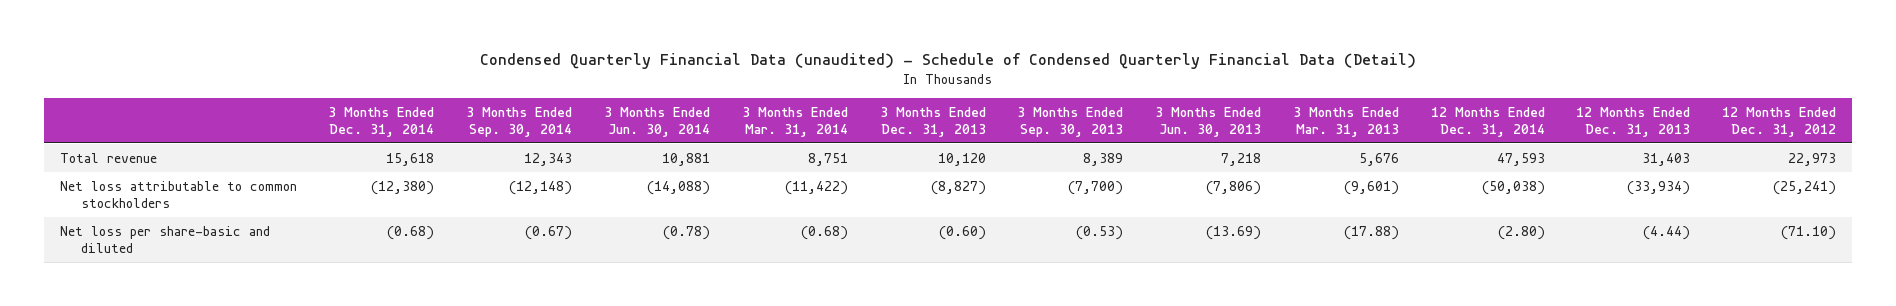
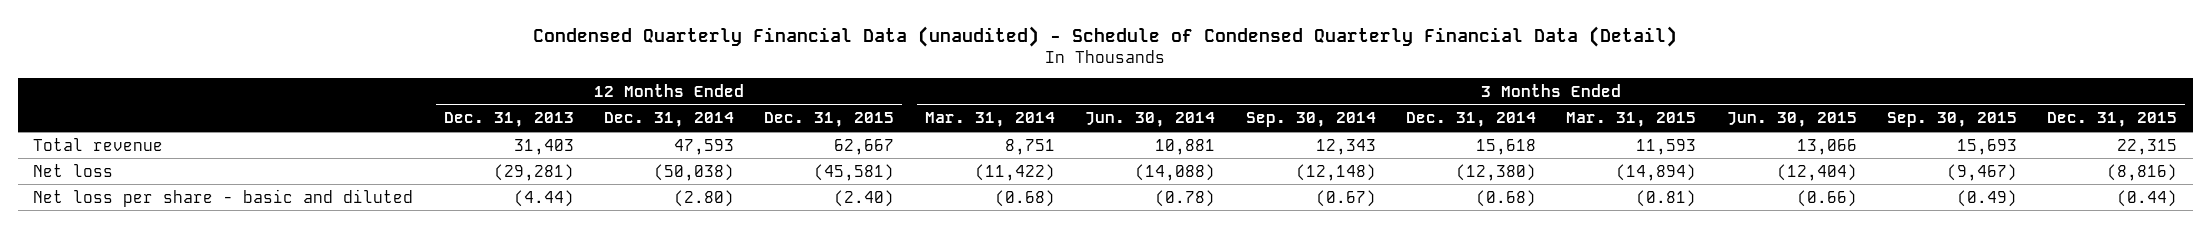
[879,106,986,137] 3 Months Ended Dec. 31, 2013 -> none
[1017,106,1124,137] 3 Months Ended Sep. 30, 2013 -> none
[1155,106,1262,137] 3 Months Ended Jun. 30, 2013 -> none
[1292,106,1399,137] 3 Months Ended Mar. 31, 2013 -> none
[1722,106,1837,137] 12 Months Ended Dec. 31, 2012 -> none
none -> [764,112,895,128] Dec. 31, 2015
none -> [1566,112,1697,128] Mar. 31, 2015
none -> [1726,112,1857,128] Jun. 30, 2015
none -> [1887,112,2018,128] Sep. 30, 2015
none -> [2047,112,2178,128] Dec. 31, 2015
[59,180,297,208] Net loss attributable to common stockholders -> none
none -> [33,163,114,177] Net loss
[59,225,270,253] Net loss per share-basic and diluted -> [33,188,414,207] Net loss per share - basic and diluted

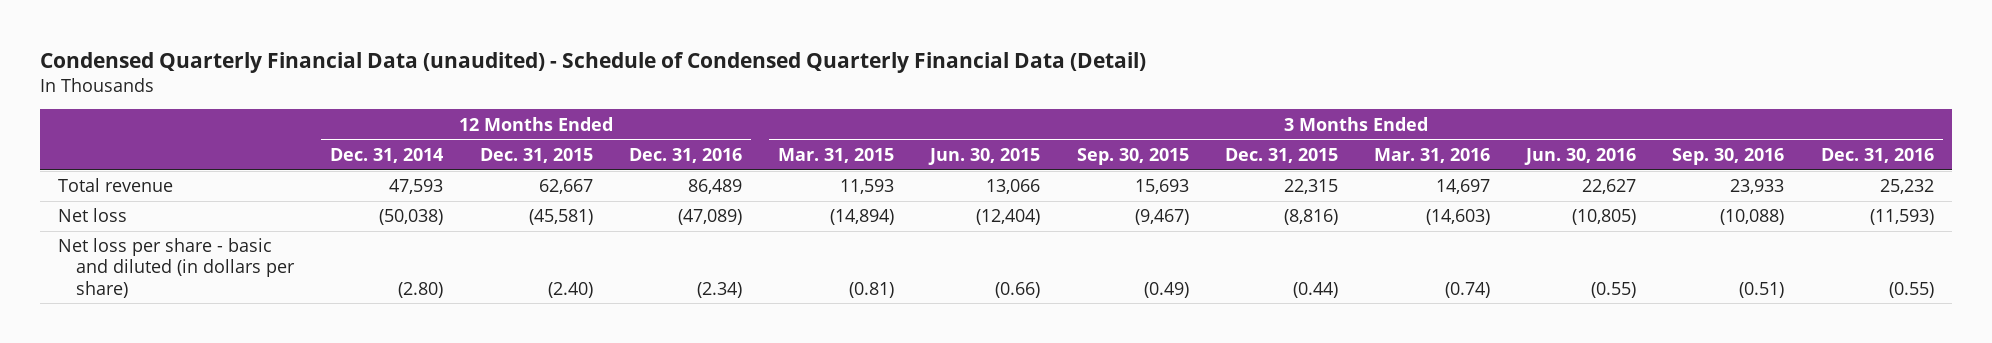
[443,112,574,128] Dec. 31, 2013 -> none
[924,112,1055,128] Mar. 31, 2014 -> none
[1085,112,1216,128] Jun. 30, 2014 -> none
[1245,112,1376,128] Sep. 30, 2014 -> none
[1405,112,1536,128] Dec. 31, 2014 -> none
none -> [628,147,742,163] Dec. 31, 2016
none -> [1374,147,1491,163] Mar. 31, 2016
none -> [1524,147,1637,165] Jun. 30, 2016
none -> [1672,147,1785,165] Sep. 30, 2016
none -> [1820,147,1934,163] Dec. 31, 2016
[33,188,414,207] Net loss per share - basic and diluted -> [58,238,296,298] Net loss per share - basic and diluted (in dollars per share)

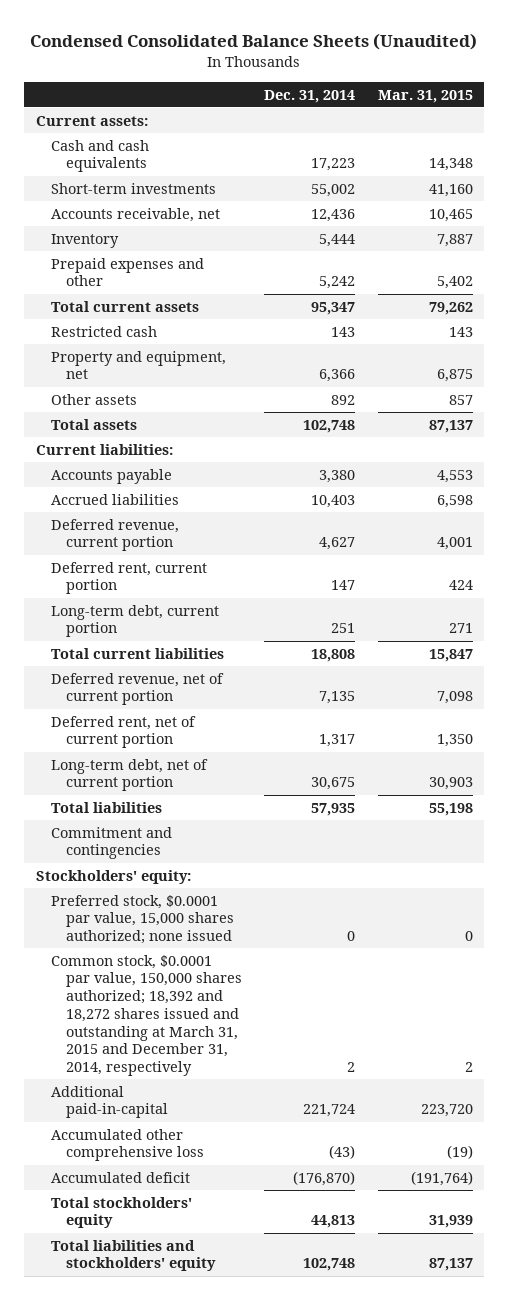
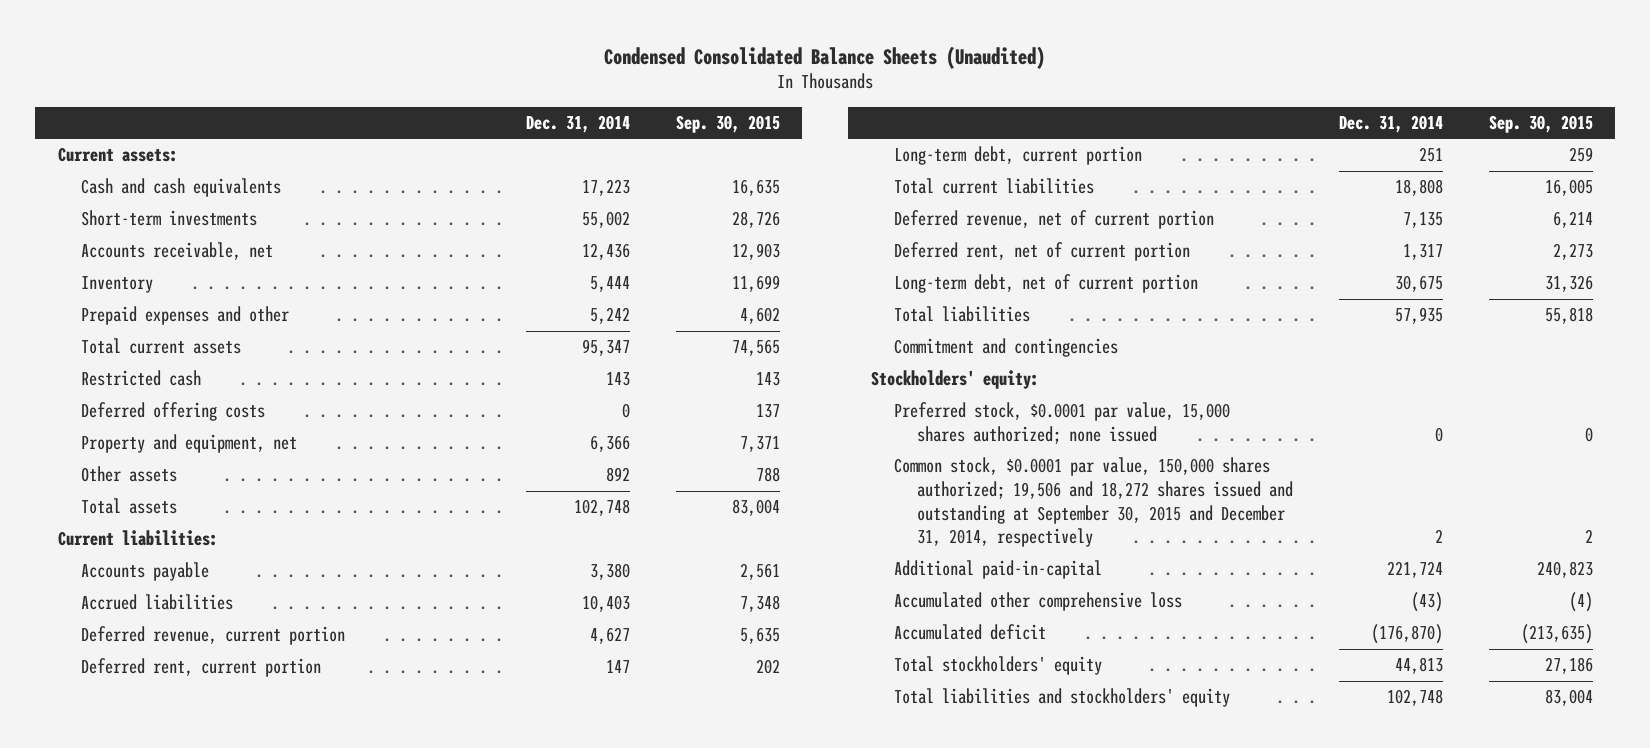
[377,89,473,103] Mar. 31, 2015 -> none
none -> [675,114,780,133] Sep. 30, 2015
none -> [81,402,266,422] Deferred offering costs
[50,954,242,1076] Common stock, $0.0001 par value, 150,000 shares authorized; 18,392 and 18,272 shares issued and outstanding at March 31, 2015 and December 31, 2014, respectively -> [894,457,1294,548] Common stock, $0.0001 par value, 150,000 shares authorized; 19,506 and 18,272 shares issued and outstanding at September 30, 2015 and December 31, 2014, respectively

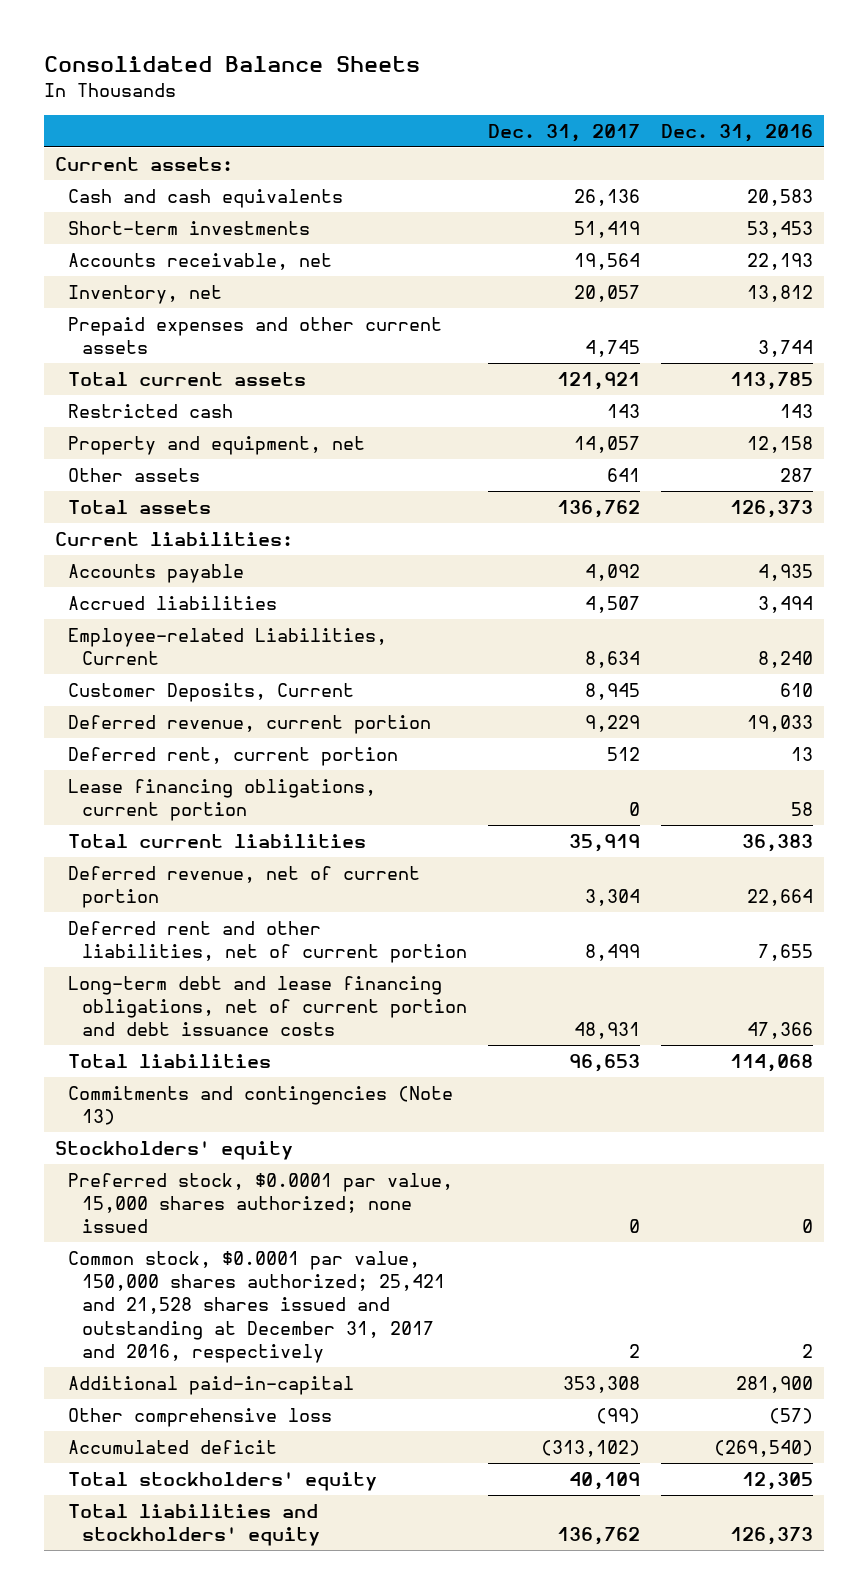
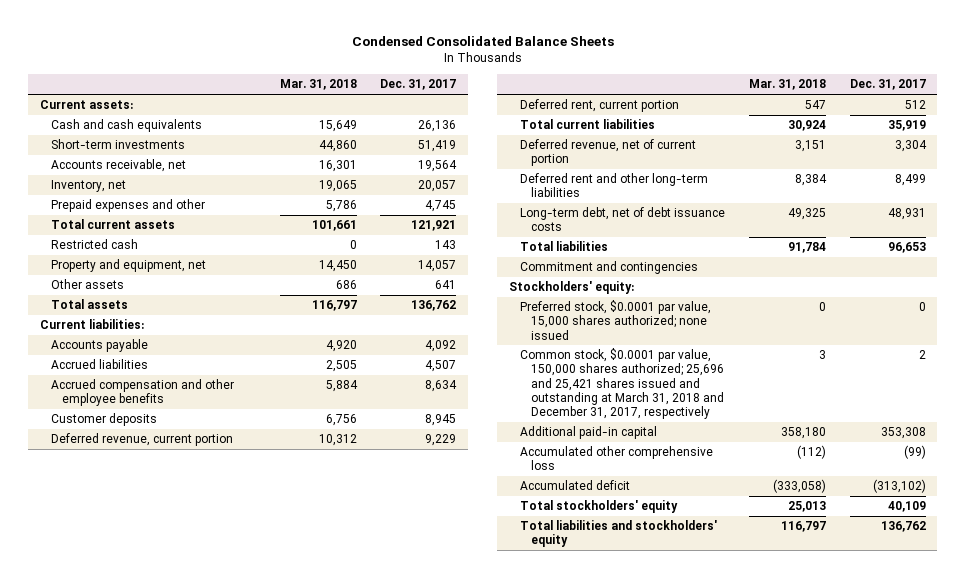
[44,56,421,73] Consolidated Balance Sheets -> [351,36,614,47] Condensed Consolidated Balance Sheets
[661,123,814,142] Dec. 31, 2016 -> none
none -> [279,79,357,91] Mar. 31, 2018
[68,316,443,355] Prepaid expenses and other current assets -> [50,199,205,213] Prepaid expenses and other
[68,627,388,666] Employee-related Liabilities, Current -> [50,379,234,407] Accrued compensation and other employee benefits
[68,682,355,702] Customer Deposits, Current -> [50,413,157,427] Customer deposits
[68,778,377,822] Lease financing obligations, current portion -> none
[68,920,468,964] Deferred rent and other liabilities, net of current portion -> [520,173,709,198] Deferred rent and other long-term liabilities
[68,975,468,1037] Long-term debt and lease financing obligations, net of current portion and debt issuance costs -> [520,207,726,232] Long-term debt, net of debt issuance costs
[68,1085,454,1126] Commitments and contingencies (Note 13) -> [520,261,699,275] Commitment and contingencies
[54,1140,293,1160] Stockholders' equity -> [509,281,635,295] Stockholders' equity:
[68,1250,446,1363] Common stock, $0.0001 par value, 150,000 shares authorized; 25,421 and 21,528 shares issued and outstanding at December 31, 2017 and 2016, respectively -> [520,348,725,419] Common stock, $0.0001 par value, 150,000 shares authorized; 25,696 and 25,421 shares issued and outstanding at March 31, 2018 and December 31, 2017, respectively
[68,1375,355,1395] Additional paid-in-capital -> [520,426,658,440] Additional paid-in capital
[68,1407,333,1427] Other comprehensive loss -> [520,446,714,471] Accumulated other comprehensive loss

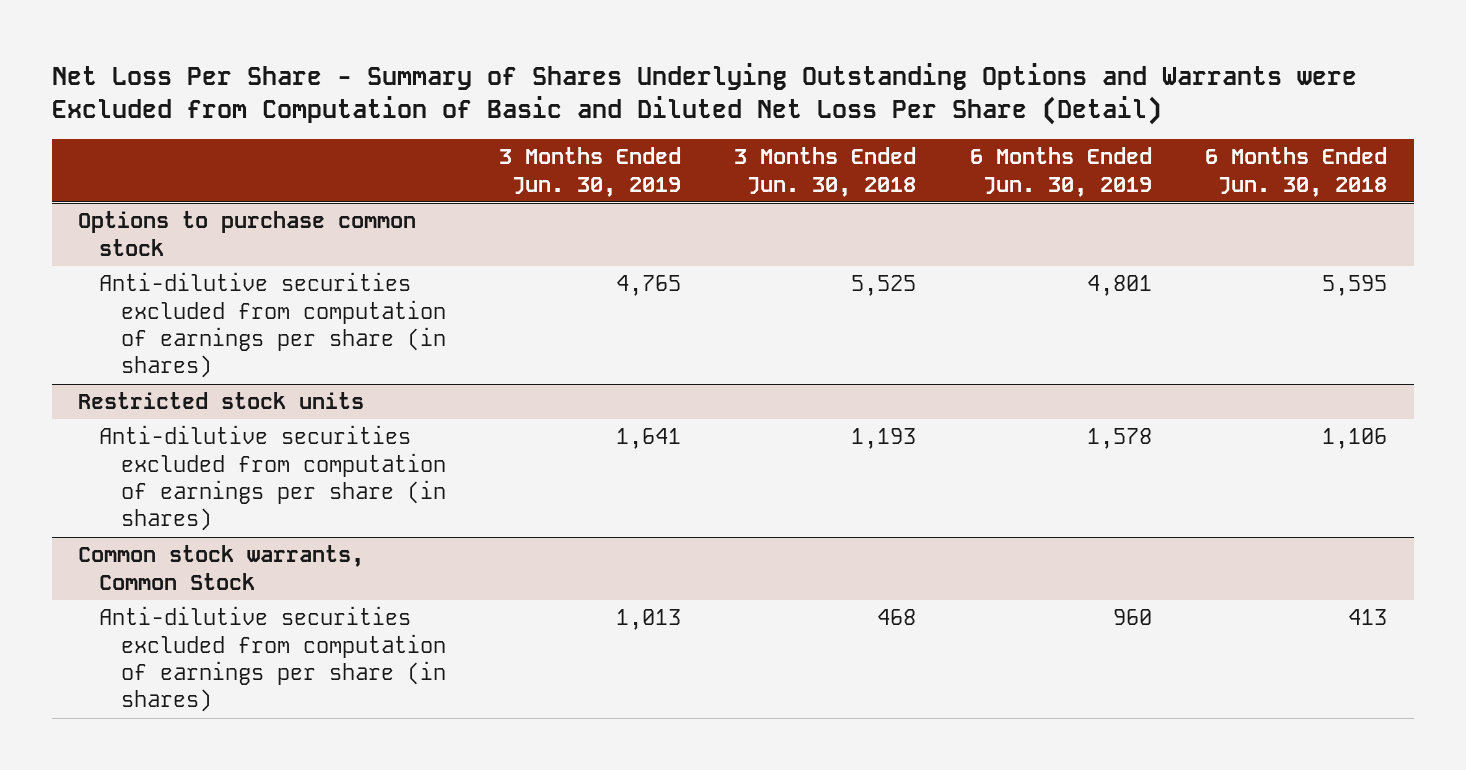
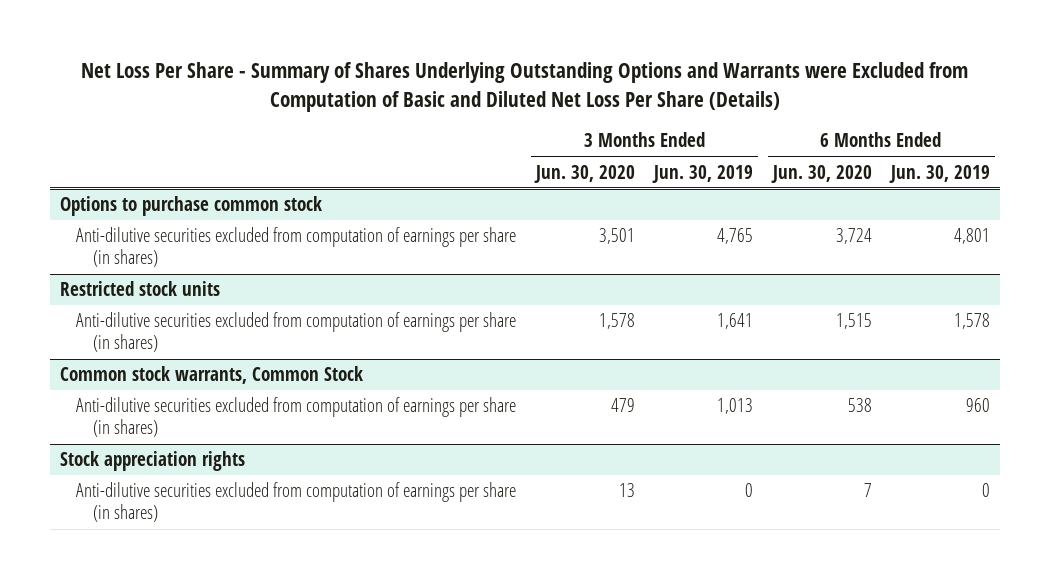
[51,62,1357,125] Net Loss Per Share - Summary of Shares Underlying Outstanding Options and Warrants were Excluded from Computation of Basic and Diluted Net Loss Per Share (Detail) -> [80,62,968,112] Net Loss Per Share - Summary of Shares Underlying Outstanding Options and Warrants were Excluded from Computation of Basic and Diluted Net Loss Per Share (Details)
[734,147,917,197] 3 Months Ended Jun. 30, 2018 -> none
[1205,147,1388,197] 6 Months Ended Jun. 30, 2018 -> none
none -> [533,164,635,183] Jun. 30, 2020
none -> [770,164,872,183] Jun. 30, 2020
none -> [59,451,245,472] Stock appreciation rights
none -> [76,482,517,523] Anti-dilutive securities excluded from computation of earnings per share (in shares)

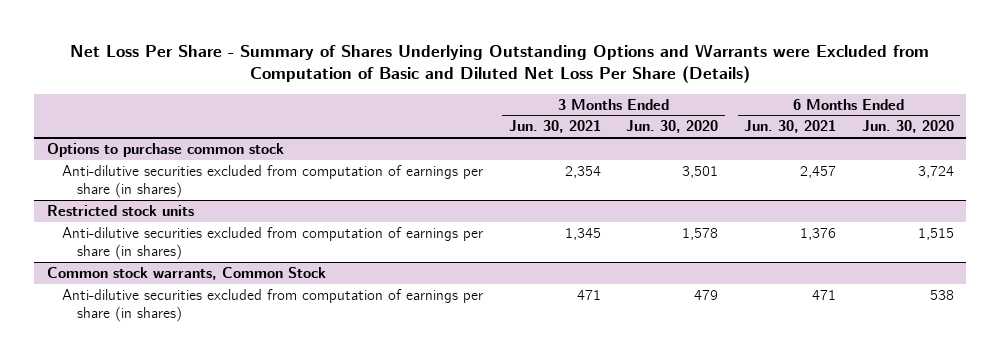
[652,164,754,183] Jun. 30, 2019 -> none
[889,164,991,183] Jun. 30, 2019 -> none
none -> [508,120,601,134] Jun. 30, 2021
none -> [743,120,836,134] Jun. 30, 2021
[59,451,245,472] Stock appreciation rights -> none
[76,482,517,523] Anti-dilutive securities excluded from computation of earnings per share (in shares) -> none

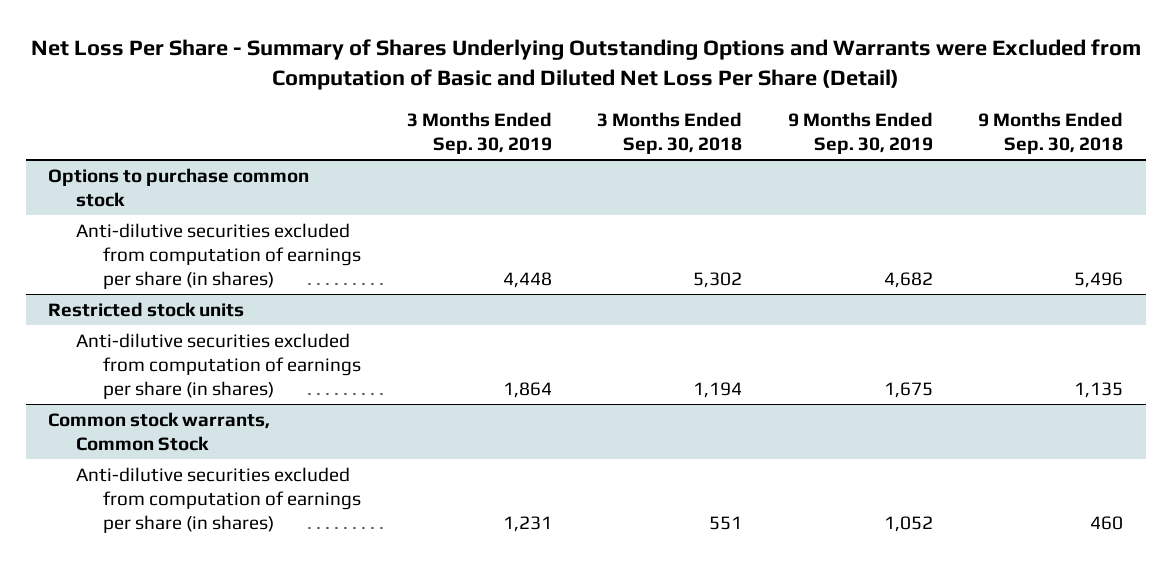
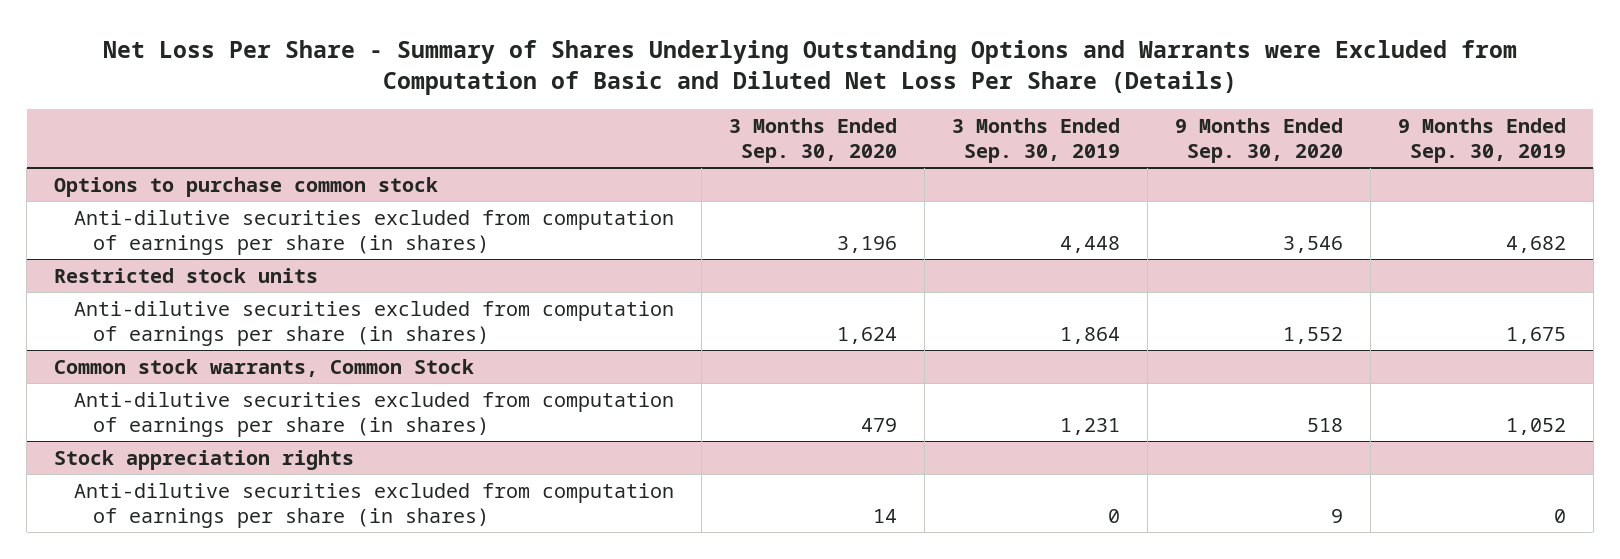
[30,39,1141,91] Net Loss Per Share - Summary of Shares Underlying Outstanding Options and Warrants were Excluded from Computation of Basic and Diluted Net Loss Per Share (Detail) -> [103,40,1518,96] Net Loss Per Share - Summary of Shares Underlying Outstanding Options and Warrants were Excluded from Computation of Basic and Diluted Net Loss Per Share (Details)
[597,111,743,154] 3 Months Ended Sep. 30, 2018 -> none
[978,111,1124,154] 9 Months Ended Sep. 30, 2018 -> none
none -> [728,117,897,163] 3 Months Ended Sep. 30, 2020
none -> [1174,117,1343,163] 9 Months Ended Sep. 30, 2020
none -> [54,449,355,470] Stock appreciation rights
none -> [73,482,674,528] Anti-dilutive securities excluded from computation of earnings per share (in shares)

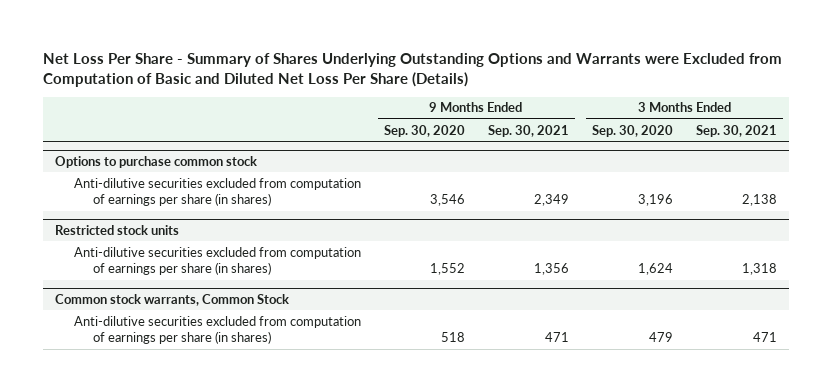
[951,117,1120,163] 3 Months Ended Sep. 30, 2019 -> none
[1397,117,1566,163] 9 Months Ended Sep. 30, 2019 -> none
none -> [488,124,570,137] Sep. 30, 2021
none -> [696,124,778,137] Sep. 30, 2021
[54,449,355,470] Stock appreciation rights -> none
[73,482,674,528] Anti-dilutive securities excluded from computation of earnings per share (in shares) -> none

